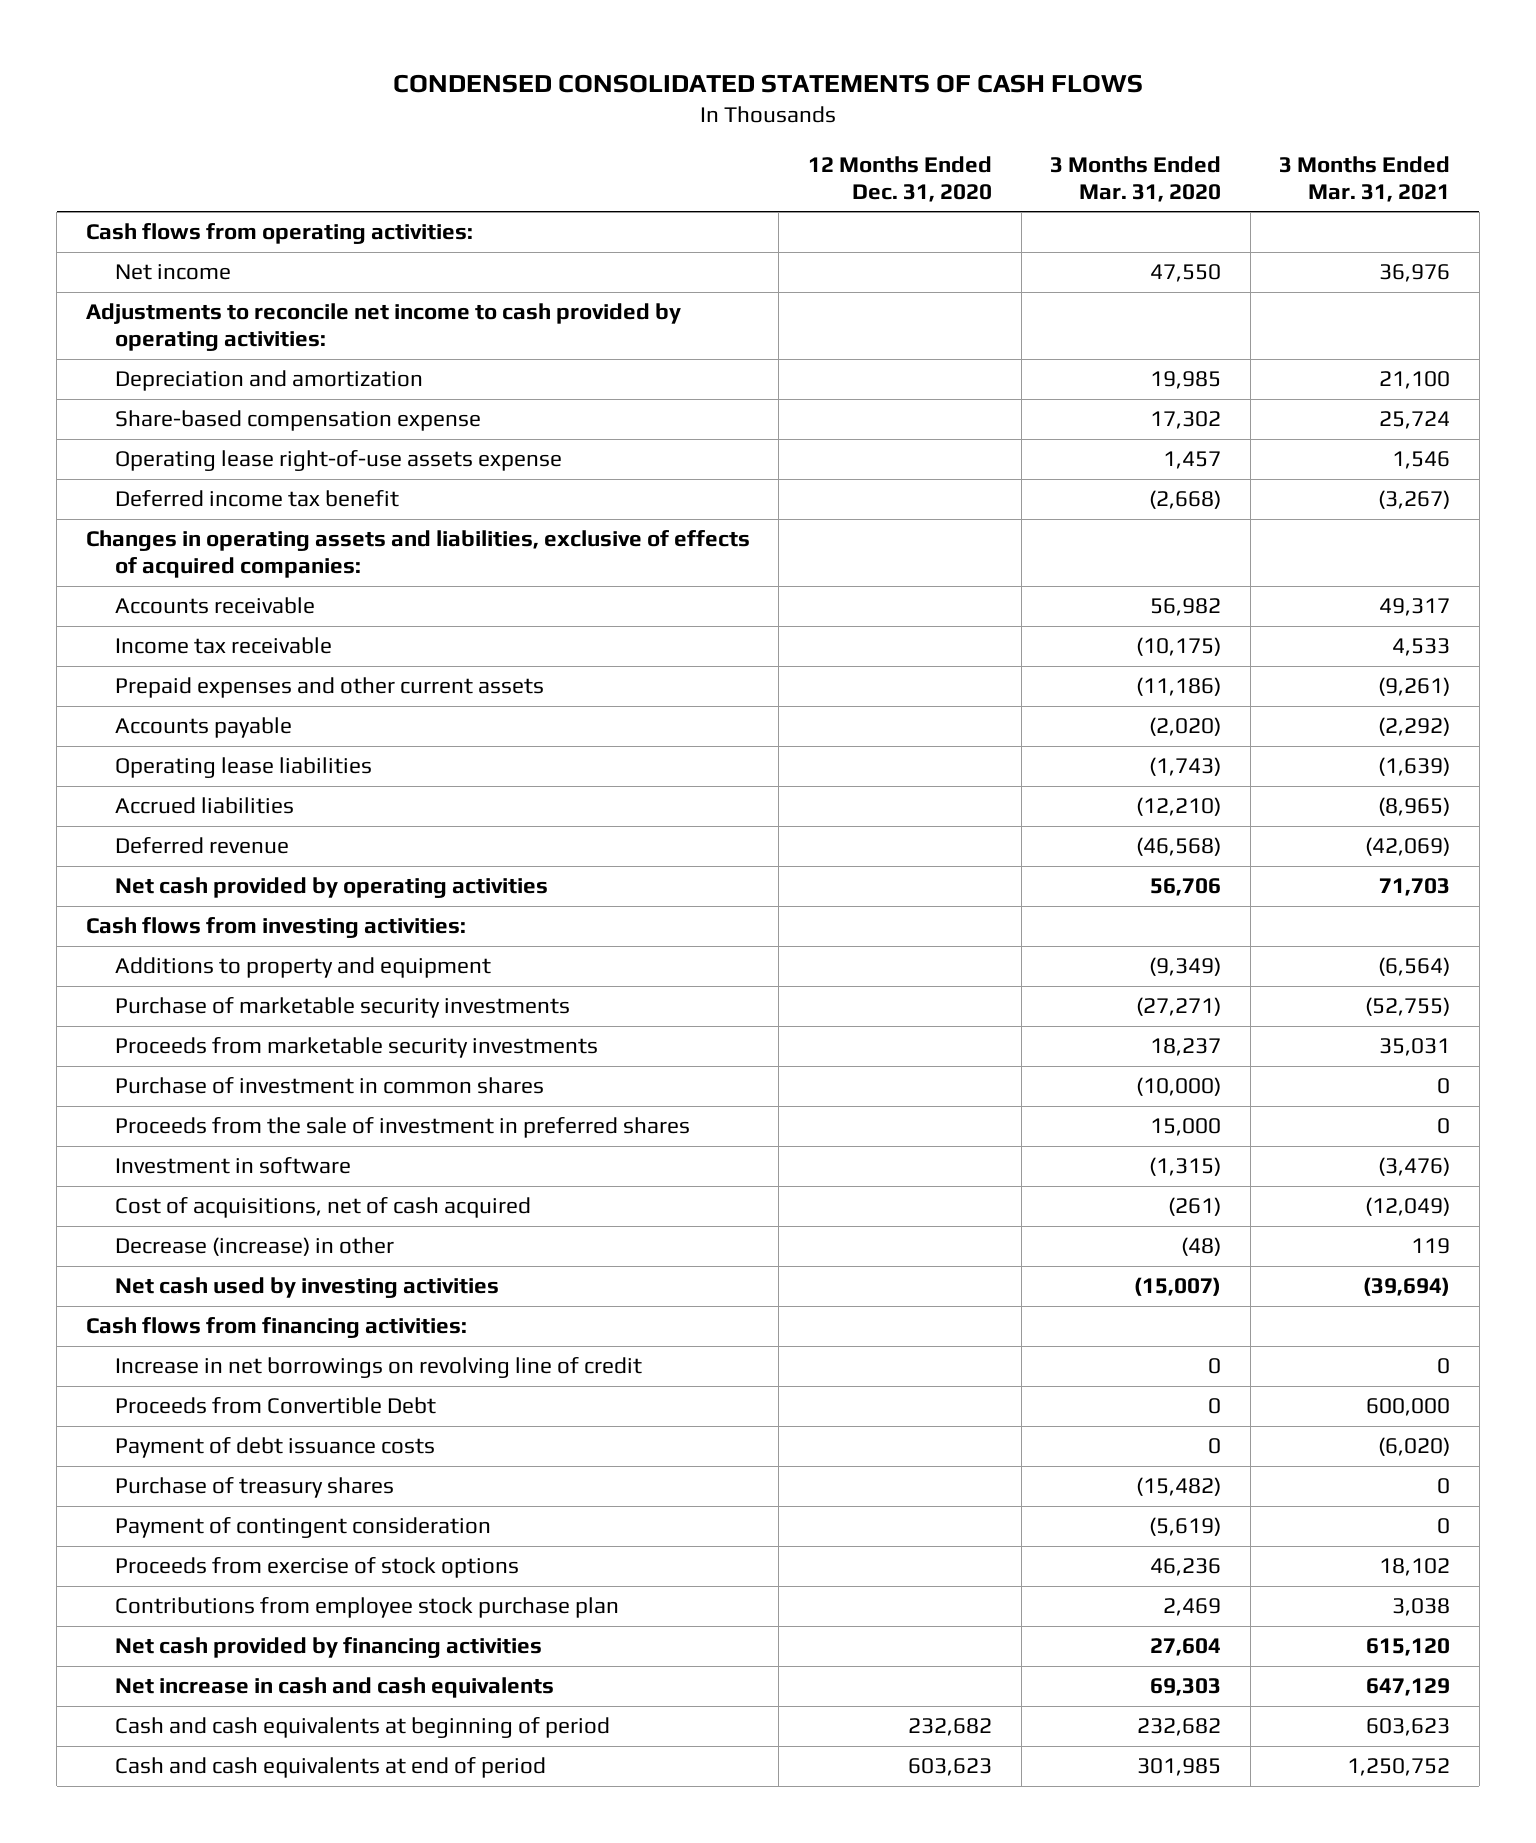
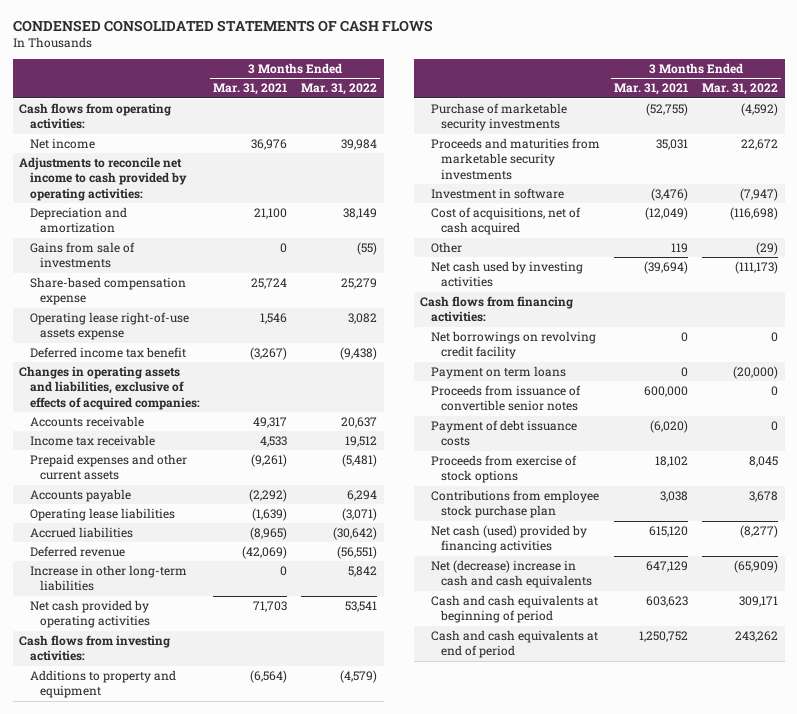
[808,155,993,202] 12 Months Ended Dec. 31, 2020 -> none
[1050,155,1222,202] 3 Months Ended Mar. 31, 2020 -> none
none -> [300,83,377,96] Mar. 31, 2022
none -> [29,241,135,269] Gains from sale of investments
none -> [29,564,187,592] Increase in other long-term liabilities
[115,1077,545,1095] Purchase of investment in common shares -> none
[115,1117,691,1139] Proceeds from the sale of investment in preferred shares -> none
[115,1037,599,1059] Proceeds from marketable security investments -> [430,137,600,180] Proceeds and maturities from marketable security investments
[115,1237,395,1257] Decrease (increase) in other -> [430,241,462,253] Other
[115,1357,643,1379] Increase in net borrowings on revolving line of credit -> [430,330,596,360] Net borrowings on revolving credit facility
none -> [430,365,566,379] Payment on term loans
[115,1397,437,1415] Proceeds from Convertible Debt -> [430,384,581,412] Proceeds from issuance of convertible senior notes
[115,1477,395,1499] Purchase of treasury shares -> none
[115,1517,492,1539] Payment of contingent consideration -> none
[115,1637,543,1659] Net cash provided by financing activities -> [430,524,587,554] Net cash (used) provided by financing activities
[115,1677,555,1699] Net increase in cash and cash equivalents -> [430,559,592,589] Net (decrease) increase in cash and cash equivalents

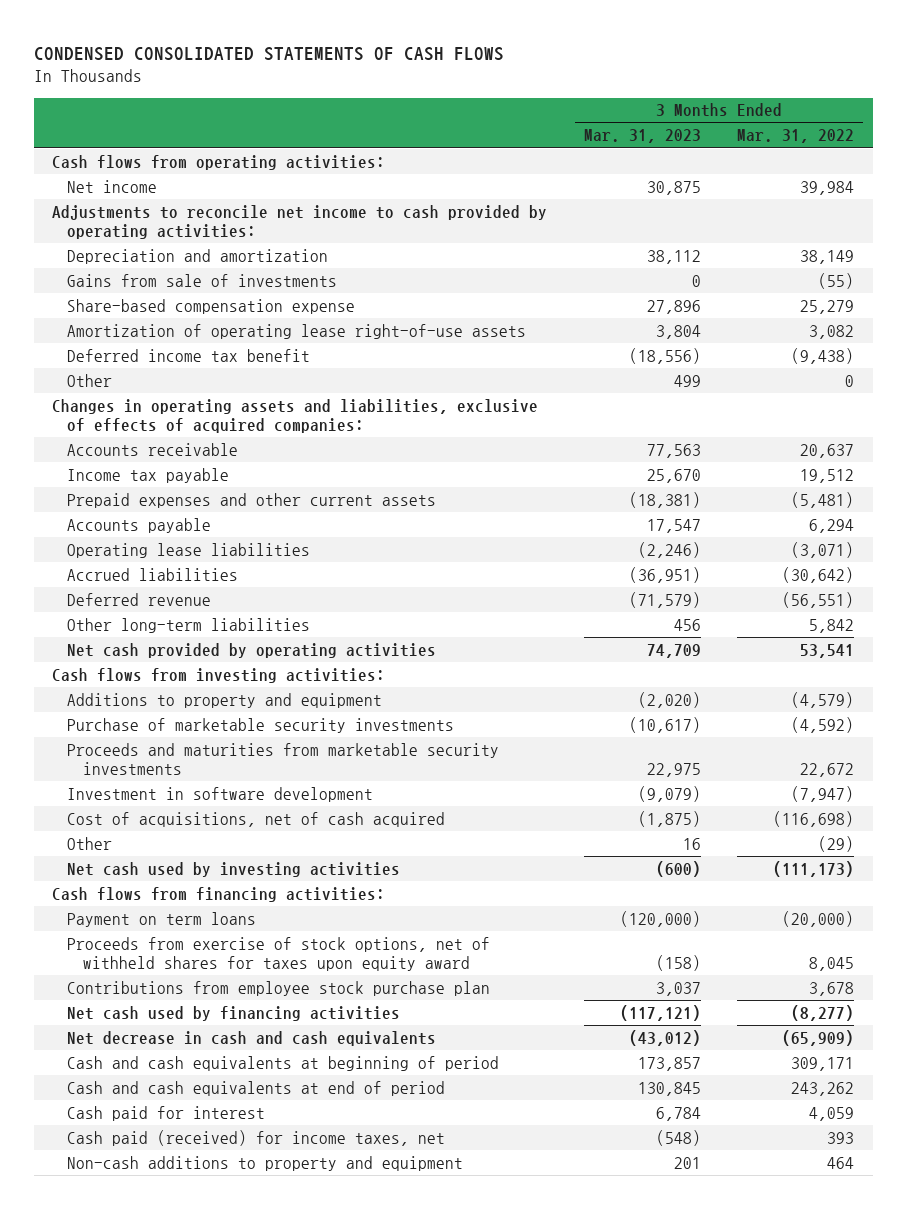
[213,83,288,96] Mar. 31, 2021 -> none
none -> [583,129,701,144] Mar. 31, 2023
[29,311,189,341] Operating lease right-of-use assets expense -> [67,323,527,339] Amortization of operating lease right-of-use assets
none -> [67,373,113,387] Other
[29,434,155,446] Income tax receivable -> [67,467,230,483] Income tax payable
[29,564,187,592] Increase in other long-term liabilities -> [67,617,311,633] Other long-term liabilities
[430,187,564,199] Investment in software -> [67,786,374,802] Investment in software development
[430,330,596,360] Net borrowings on revolving credit facility -> none
[430,384,581,412] Proceeds from issuance of convertible senior notes -> none
[430,419,577,447] Payment of debt issuance costs -> none
[430,454,577,484] Proceeds from exercise of stock options -> [67,936,491,972] Proceeds from exercise of stock options, net of withheld shares for taxes upon equity award
[430,524,587,554] Net cash (used) provided by financing activities -> [67,1005,401,1021] Net cash used by financing activities
[430,559,592,589] Net (decrease) increase in cash and cash equivalents -> [67,1030,437,1046] Net decrease in cash and cash equivalents
none -> [67,1105,266,1121] Cash paid for interest
none -> [67,1129,446,1146] Cash paid (received) for income taxes, net
none -> [67,1155,464,1171] Non-cash additions to property and equipment

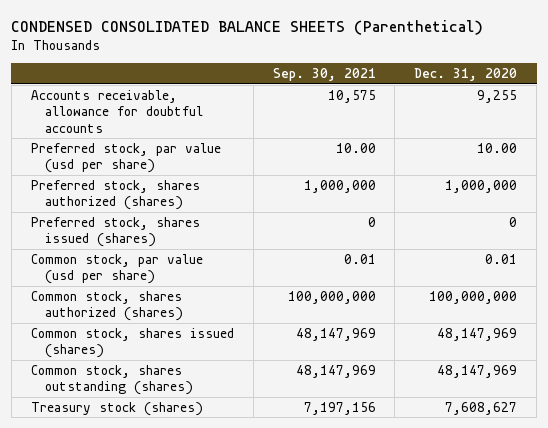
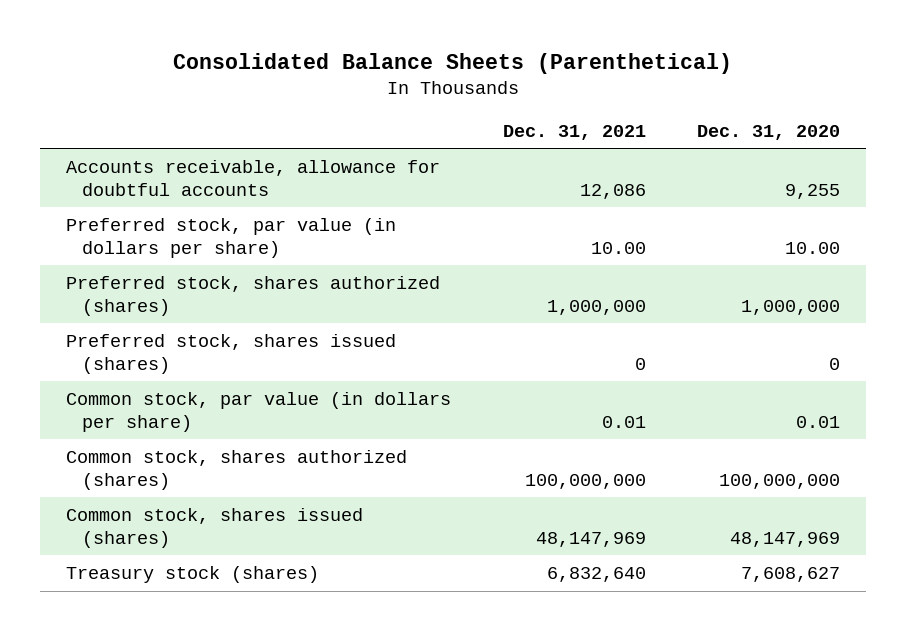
[11,20,484,36] CONDENSED CONSOLIDATED BALANCE SHEETS (Parenthetical) -> [173,53,733,75] Consolidated Balance Sheets (Parenthetical)
[272,68,376,82] Sep. 30, 2021 -> none
none -> [502,124,646,140] Dec. 31, 2021
[30,142,221,174] Preferred stock, par value (usd per share) -> [66,218,397,258] Preferred stock, par value (in dollars per share)
[30,253,203,285] Common stock, par value (usd per share) -> [66,392,452,432] Common stock, par value (in dollars per share)
[30,364,193,396] Common stock, shares outstanding (shares) -> none

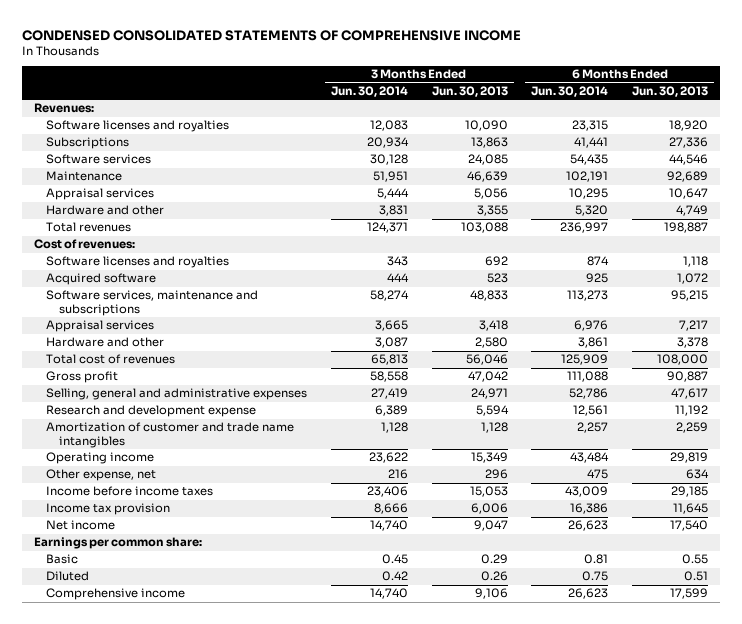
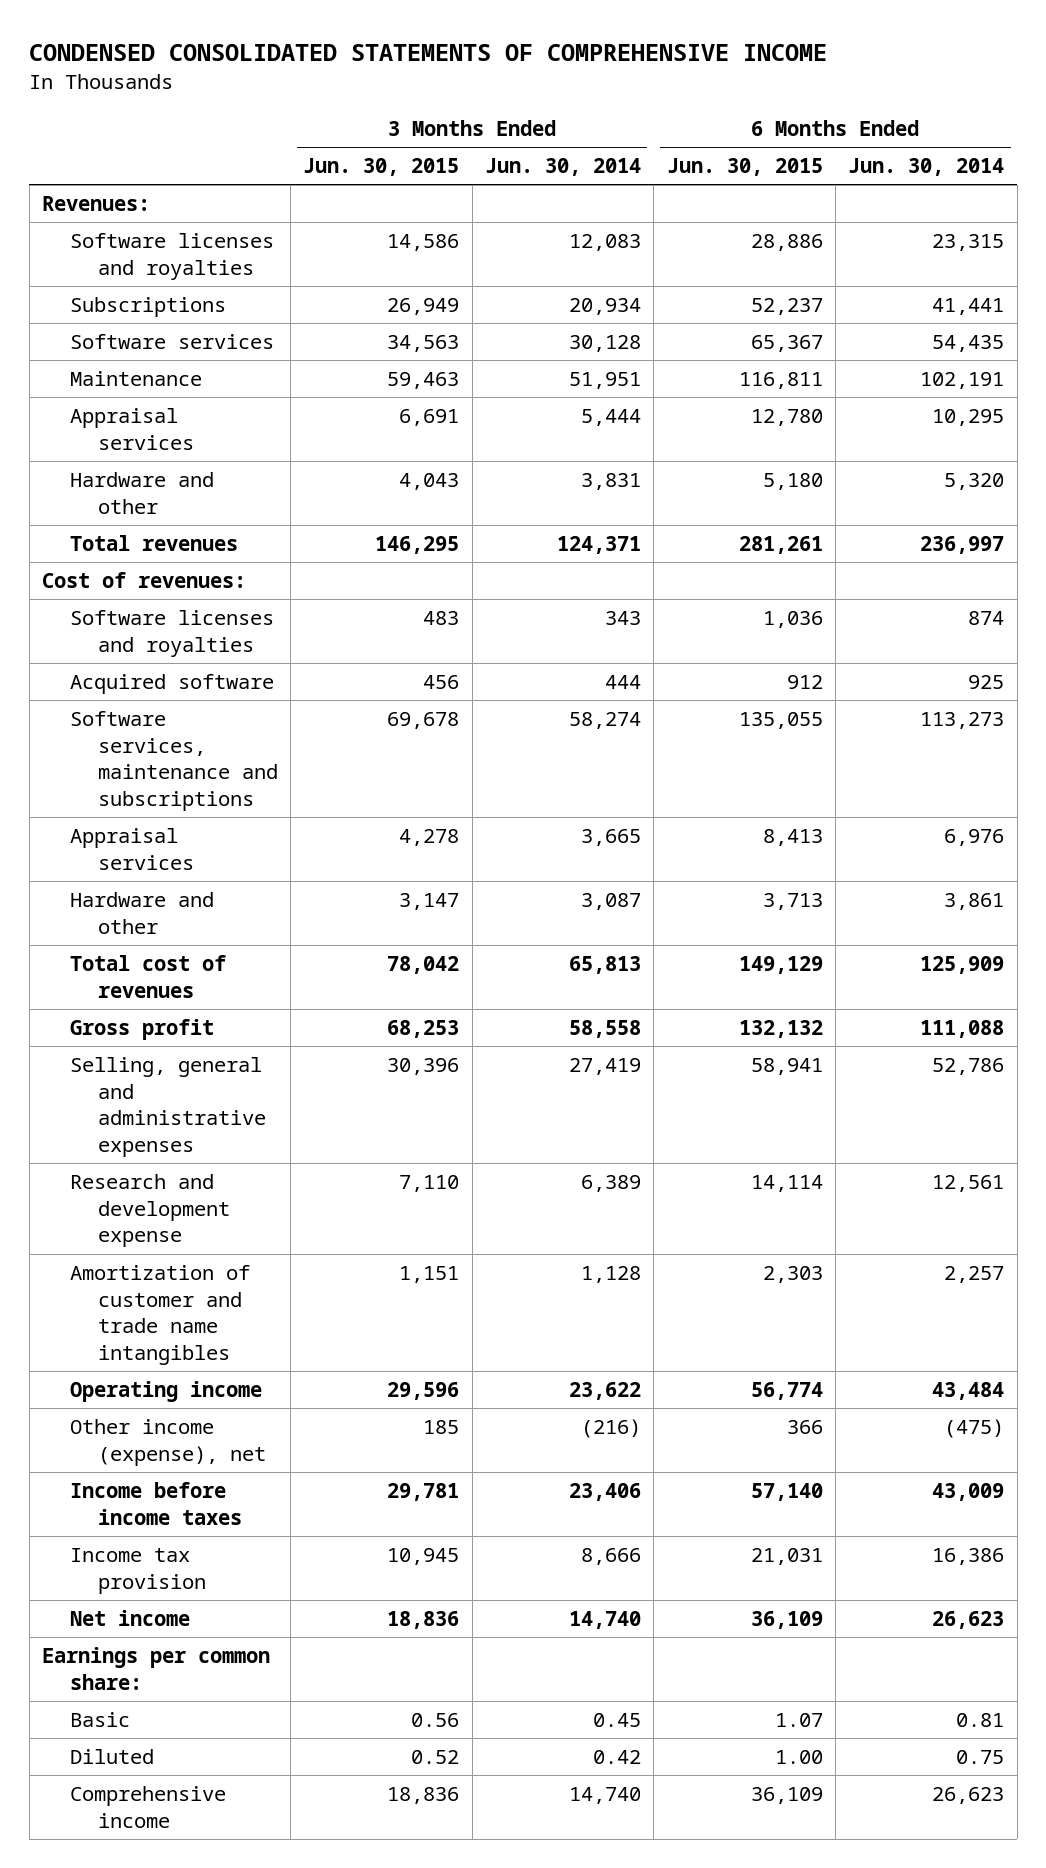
[431,86,508,98] Jun. 30, 2013 -> none
[631,86,708,98] Jun. 30, 2013 -> none
none -> [303,158,460,177] Jun. 30, 2015
none -> [666,158,823,177] Jun. 30, 2015
[46,469,157,482] Other expense, net -> [69,1419,266,1466] Other income (expense), net
[388,469,409,480] 216 -> [581,1419,642,1439] (216)
[587,469,609,480] 475 -> [944,1419,1005,1439] (475)

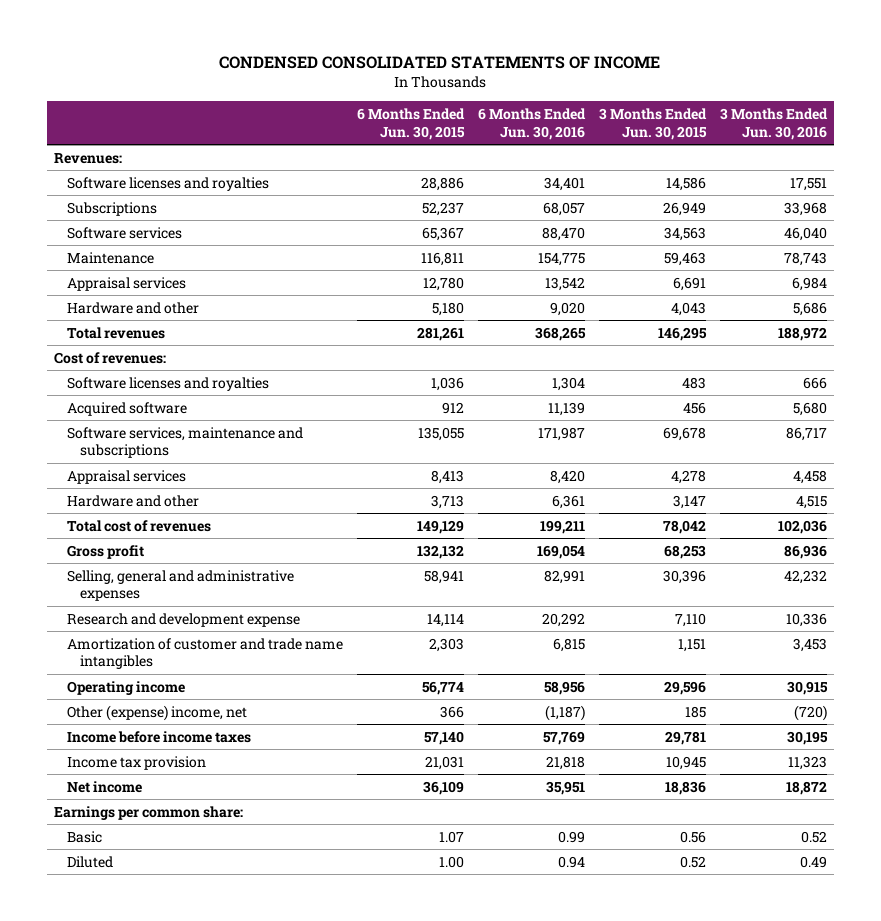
[29,44,828,62] CONDENSED CONSOLIDATED STATEMENTS OF COMPREHENSIVE INCOME -> [219,56,661,70] CONDENSED CONSOLIDATED STATEMENTS OF INCOME
[485,158,642,177] Jun. 30, 2014 -> none
[848,158,1005,177] Jun. 30, 2014 -> none
none -> [477,107,586,140] 6 Months Ended Jun. 30, 2016
none -> [720,107,829,140] 3 Months Ended Jun. 30, 2016
[69,1419,266,1466] Other income (expense), net -> [66,704,247,721] Other (expense) income, net
[69,1786,226,1828] Comprehensive income -> none

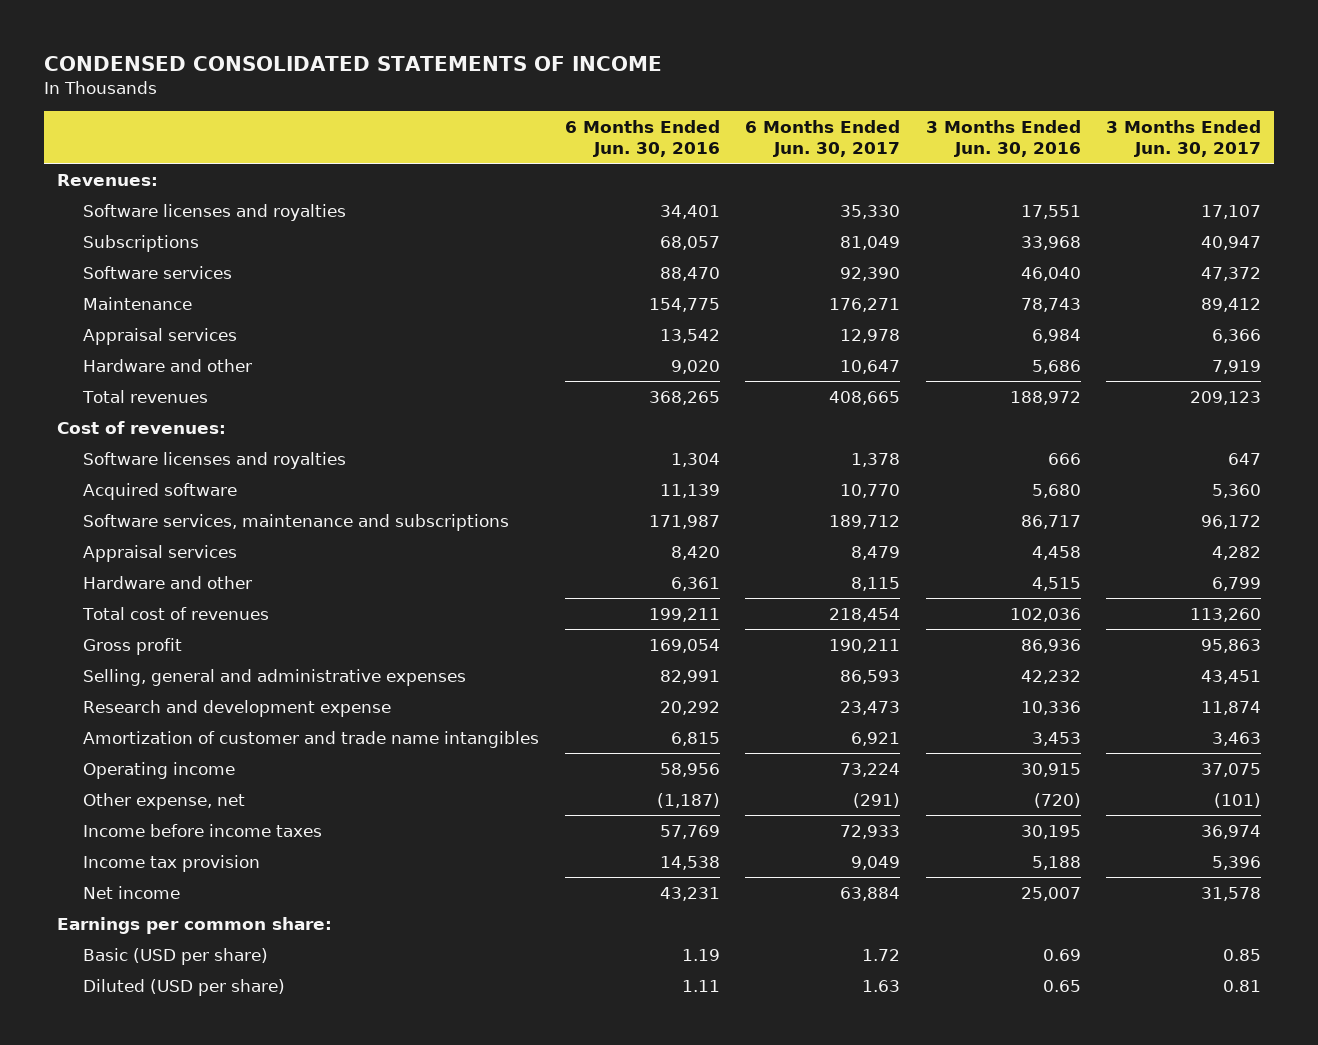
[356,107,465,140] 6 Months Ended Jun. 30, 2015 -> none
[599,107,708,140] 3 Months Ended Jun. 30, 2015 -> none
none -> [745,120,901,157] 6 Months Ended Jun. 30, 2017
none -> [1106,120,1262,157] 3 Months Ended Jun. 30, 2017
[66,704,247,721] Other (expense) income, net -> [83,792,246,810] Other expense, net
[545,755,585,770] 21,818 -> [659,855,720,870] 14,538
[788,755,828,770] 11,323 -> [1031,855,1081,870] 5,188
[545,780,585,795] 35,951 -> [659,886,720,901] 43,231
[786,780,828,795] 18,872 -> [1020,886,1081,901] 25,007
[66,830,102,843] Basic -> [83,947,269,965] Basic (USD per share)
[557,830,585,843] 0.99 -> [681,948,720,961] 1.19
[801,830,828,843] 0.52 -> [1042,948,1081,961] 0.69
[66,855,113,868] Diluted -> [83,978,286,996] Diluted (USD per share)
[557,855,585,868] 0.94 -> [681,979,720,992] 1.11
[800,855,828,868] 0.49 -> [1042,979,1081,992] 0.65

